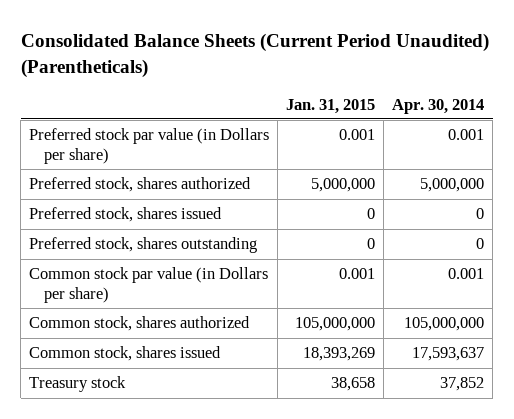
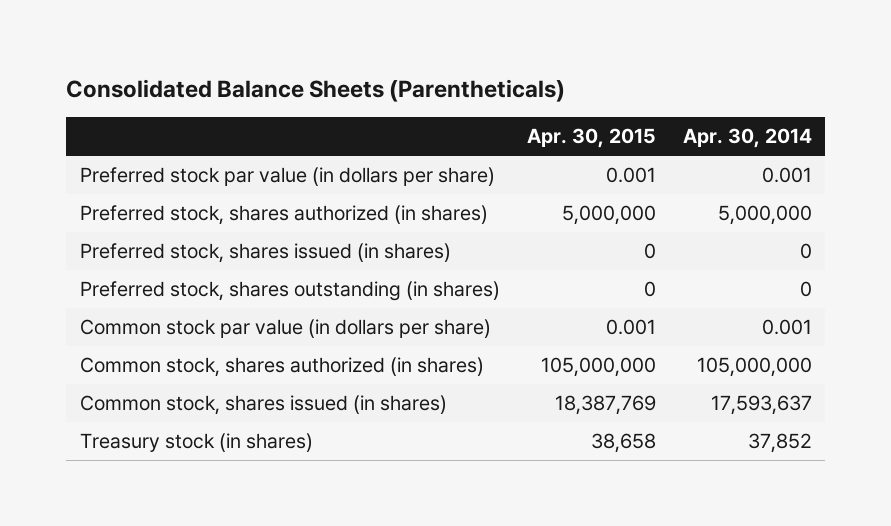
[20,32,489,78] Consolidated Balance Sheets (Current Period Unaudited) (Parentheticals) -> [65,79,565,103] Consolidated Balance Sheets (Parentheticals)
[286,98,376,114] Jan. 31, 2015 -> none
none -> [526,128,656,149] Apr. 30, 2015
[29,128,270,165] Preferred stock par value (in Dollars per share) -> [79,167,495,187] Preferred stock par value (in dollars per share)
[29,177,252,193] Preferred stock, shares authorized -> [79,205,488,226] Preferred stock, shares authorized (in shares)
[29,207,223,223] Preferred stock, shares issued -> [79,243,451,264] Preferred stock, shares issued (in shares)
[29,237,258,254] Preferred stock, shares outstanding -> [79,281,500,302] Preferred stock, shares outstanding (in shares)
[29,267,269,304] Common stock par value (in Dollars per share) -> [79,319,491,339] Common stock par value (in dollars per share)
[29,316,251,332] Common stock, shares authorized -> [79,357,484,378] Common stock, shares authorized (in shares)
[29,346,222,362] Common stock, shares issued -> [79,395,447,416] Common stock, shares issued (in shares)
[29,376,127,393] Treasury stock -> [79,433,313,453] Treasury stock (in shares)

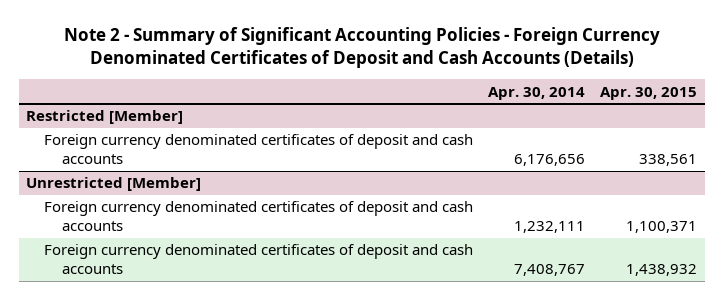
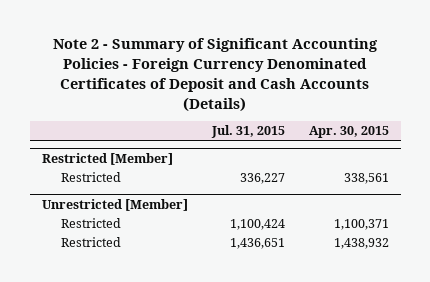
[488,86,586,100] Apr. 30, 2014 -> none
none -> [210,125,285,139] Jul. 31, 2015
[44,134,474,165] Foreign currency denominated certificates of deposit and cash accounts -> [61,172,122,183] Restricted
[44,201,474,232] Foreign currency denominated certificates of deposit and cash accounts -> [61,218,122,229] Restricted
[44,244,474,275] Foreign currency denominated certificates of deposit and cash accounts -> [61,237,122,248] Restricted

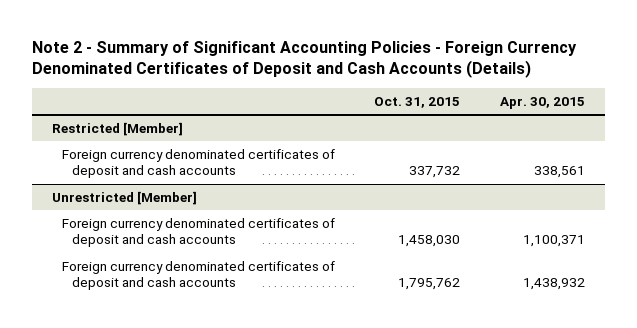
[210,125,285,139] Jul. 31, 2015 -> none
none -> [374,96,461,108] Oct. 31, 2015
[61,172,122,183] Restricted -> [61,148,335,179] Foreign currency denominated certificates of deposit and cash accounts
[61,218,122,229] Restricted -> [61,217,335,248] Foreign currency denominated certificates of deposit and cash accounts
[61,237,122,248] Restricted -> [61,260,335,291] Foreign currency denominated certificates of deposit and cash accounts

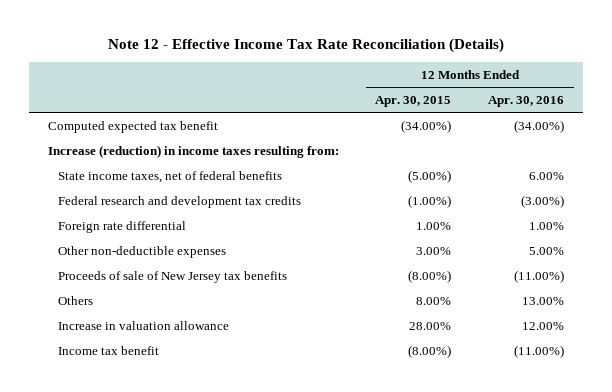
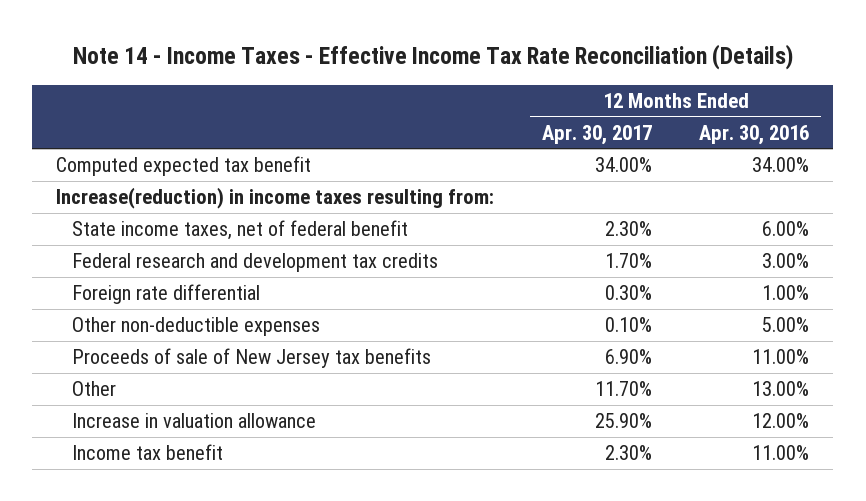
[107,38,504,54] Note 12 - Effective Income Tax Rate Reconciliation (Details) -> [72,44,793,71] Note 14 - Income Taxes - Effective Income Tax Rate Reconciliation (Details)
[375,95,452,107] Apr. 30, 2015 -> none
none -> [541,124,652,145] Apr. 30, 2017
[514,119,565,133] (34.00%) -> [752,157,810,173] 34.00%
[47,144,339,158] Increase (reduction) in income taxes resulting from: -> [56,187,495,210] Increase(reduction) in income taxes resulting from:
[58,170,283,183] State income taxes, net of federal benefits -> [72,220,409,241] State income taxes, net of federal benefit
[521,194,565,208] (3.00%) -> [762,253,810,269] 3.00%
[514,269,565,283] (11.00%) -> [752,349,810,365] 11.00%
[58,295,94,305] Others -> [72,381,117,397] Other
[514,344,565,358] (11.00%) -> [752,445,810,461] 11.00%

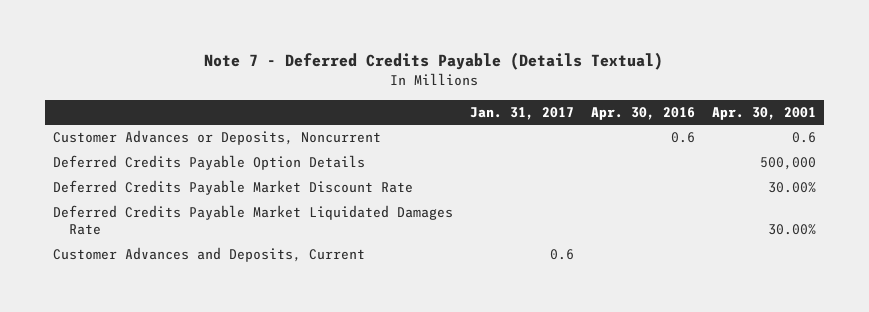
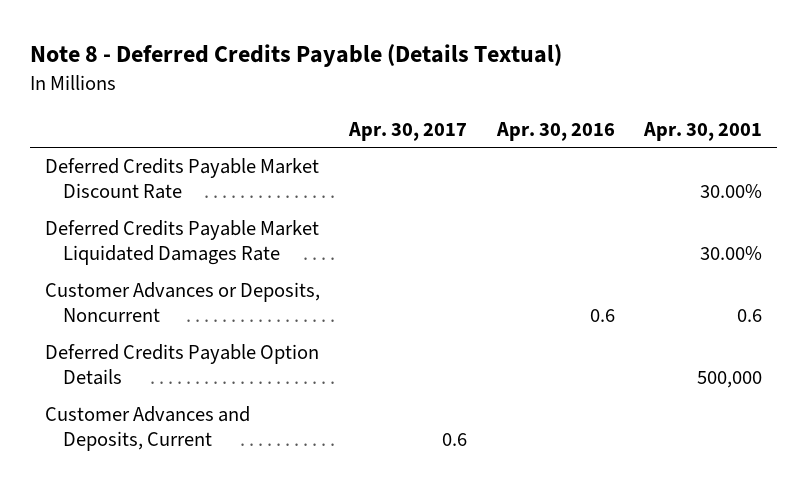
[204,52,664,71] Note 7 - Deferred Credits Payable (Details Textual) -> [30,44,563,68] Note 8 - Deferred Credits Payable (Details Textual)
[469,106,574,120] Jan. 31, 2017 -> none
none -> [348,122,468,142] Apr. 30, 2017
[53,130,382,146] Customer Advances or Deposits, Noncurrent -> [45,281,321,323] Customer Advances or Deposits, Noncurrent
[53,155,366,171] Deferred Credits Payable Option Details -> [45,343,320,386] Deferred Credits Payable Option Details

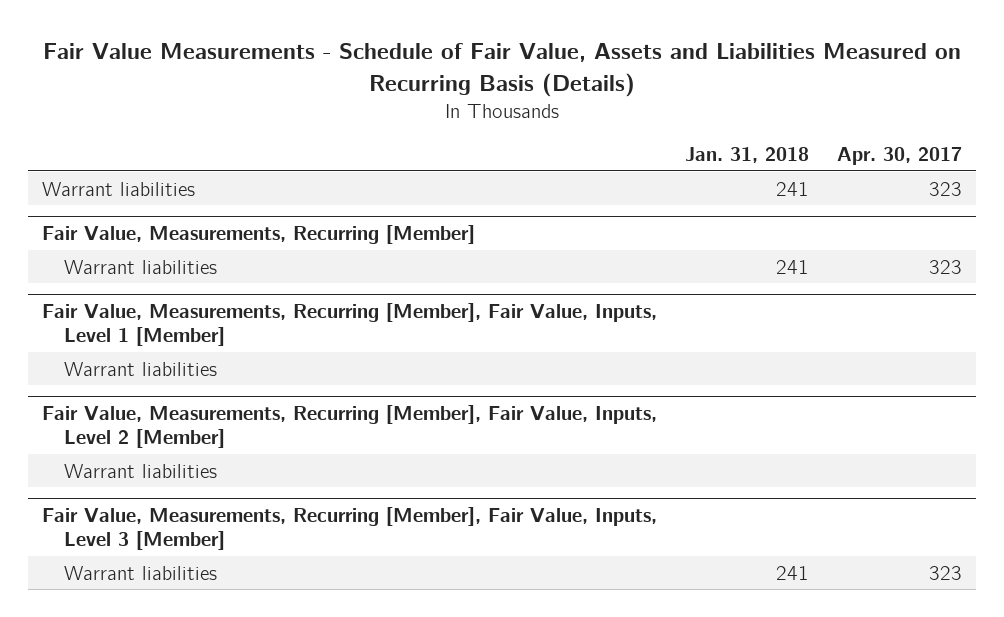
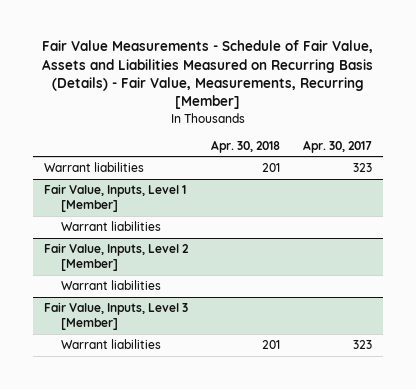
[43,43,962,97] Fair Value Measurements - Schedule of Fair Value, Assets and Liabilities Measured on Recurring Basis (Details) -> [42,40,374,110] Fair Value Measurements - Schedule of Fair Value, Assets and Liabilities Measured on Recurring Basis (Details) - Fair Value, Measurements, Recurring [Member]
[685,147,810,164] Jan. 31, 2018 -> none
none -> [211,139,281,153] Apr. 30, 2018
[64,259,218,274] Warrant liabilities -> none
[42,303,658,346] Fair Value, Measurements, Recurring [Member], Fair Value, Inputs, Level 1 [Member] -> none
[42,225,476,245] Fair Value, Measurements, Recurring [Member] -> [44,184,187,213] Fair Value, Inputs, Level 1 [Member]
[42,405,658,448] Fair Value, Measurements, Recurring [Member], Fair Value, Inputs, Level 2 [Member] -> [44,243,190,272] Fair Value, Inputs, Level 2 [Member]
[42,507,658,550] Fair Value, Measurements, Recurring [Member], Fair Value, Inputs, Level 3 [Member] -> [44,302,189,331] Fair Value, Inputs, Level 3 [Member]

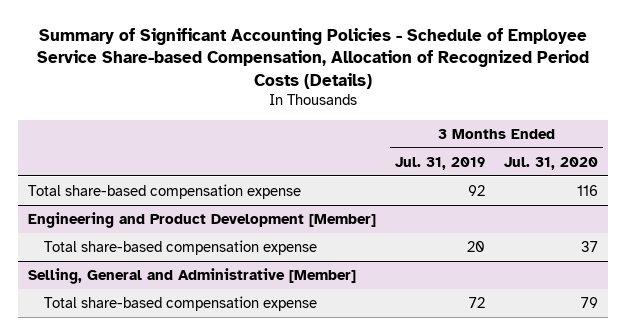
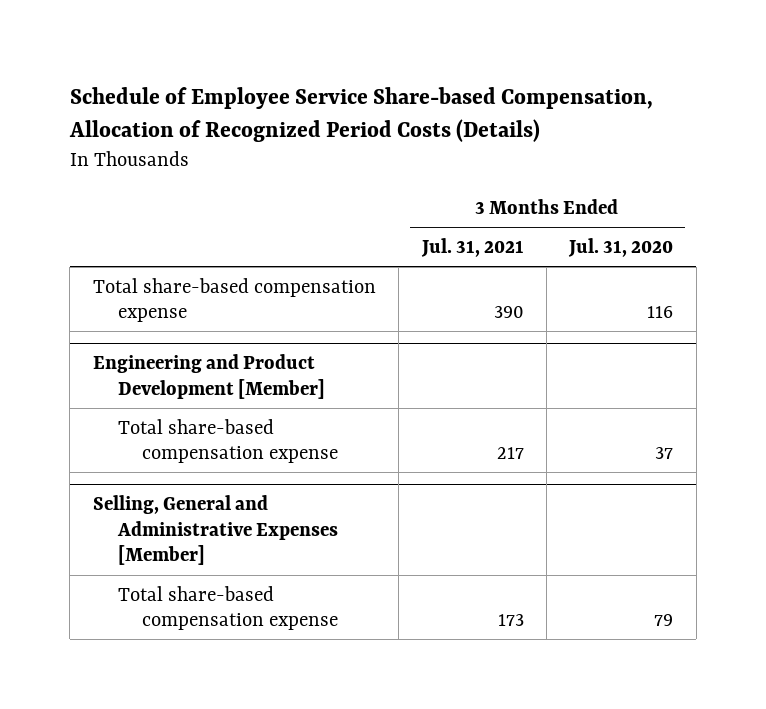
[37,27,590,89] Summary of Significant Accounting Policies - Schedule of Employee Service Share-based Compensation, Allocation of Recognized Period Costs (Details) -> [68,86,653,143] Schedule of Employee Service Share-based Compensation, Allocation of Recognized Period Costs (Details)
[395,156,486,170] Jul. 31, 2019 -> none
none -> [420,237,524,257] Jul. 31, 2021
[27,267,356,284] Selling, General and Administrative [Member] -> [92,495,338,566] Selling, General and Administrative Expenses [Member]

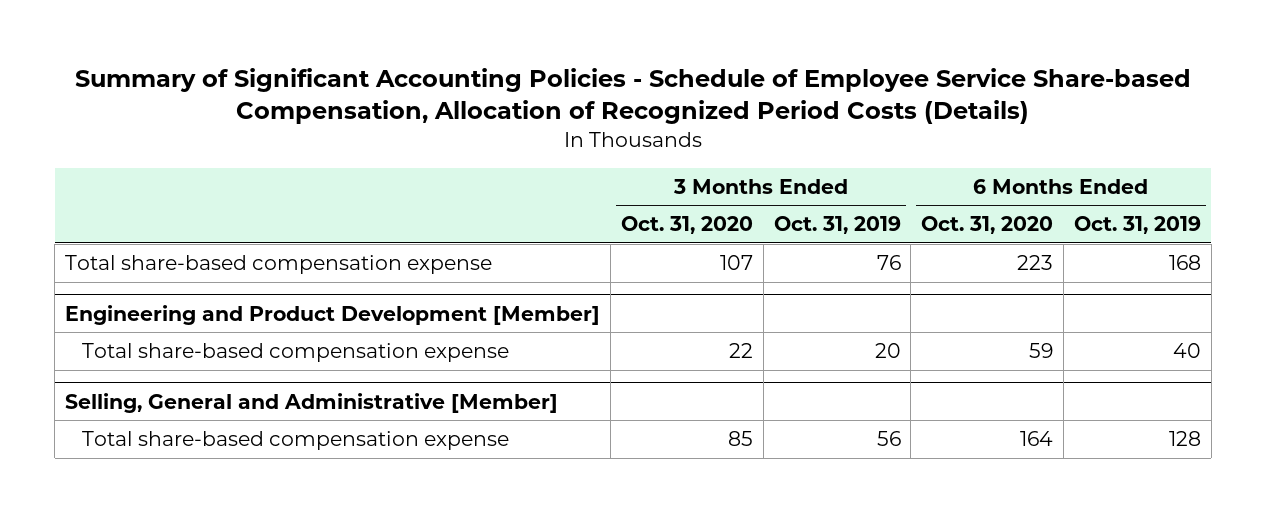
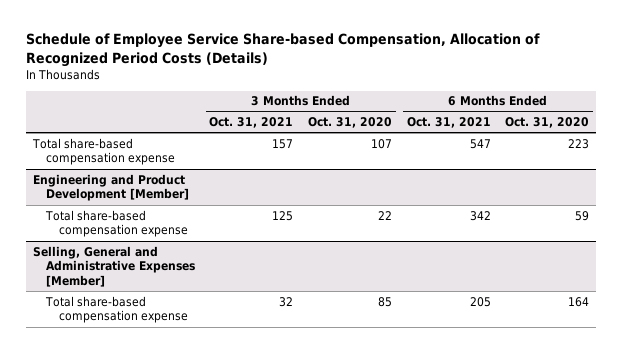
[75,67,1192,125] Summary of Significant Accounting Policies - Schedule of Employee Service Share-based Compensation, Allocation of Recognized Period Costs (Details) -> [25,33,540,67] Schedule of Employee Service Share-based Compensation, Allocation of Recognized Period Costs (Details)
[773,216,901,235] Oct. 31, 2019 -> none
[1074,216,1202,235] Oct. 31, 2019 -> none
none -> [209,117,294,129] Oct. 31, 2021
none -> [406,117,491,129] Oct. 31, 2021
[65,392,559,413] Selling, General and Administrative [Member] -> [32,245,195,288] Selling, General and Administrative Expenses [Member]

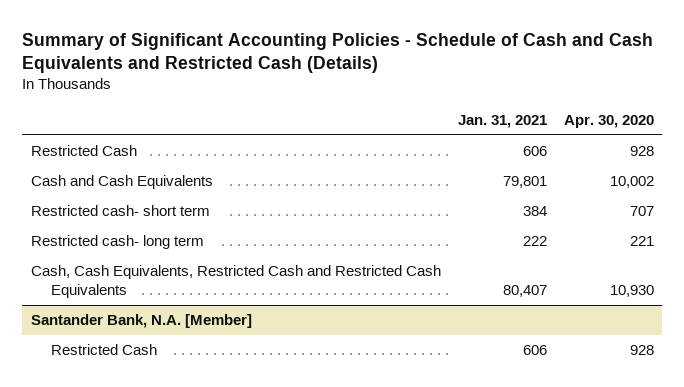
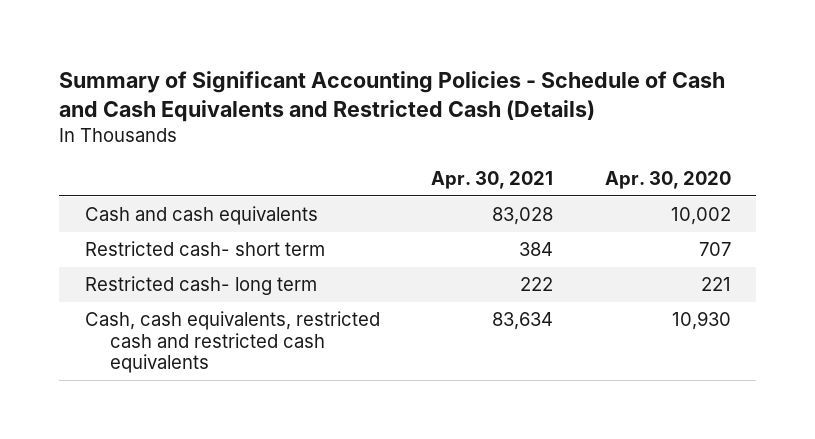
[457,114,547,128] Jan. 31, 2021 -> none
none -> [431,170,554,189] Apr. 30, 2021
[30,145,137,157] Restricted Cash -> none
[30,175,213,190] Cash and Cash Equivalents -> [84,206,318,226] Cash and cash equivalents
[30,314,252,329] Santander Bank, N.A. [Member] -> none
[50,344,157,356] Restricted Cash -> none
[30,265,441,298] Cash, Cash Equivalents, Restricted Cash and Restricted Cash Equivalents -> [84,311,380,374] Cash, cash equivalents, restricted cash and restricted cash equivalents

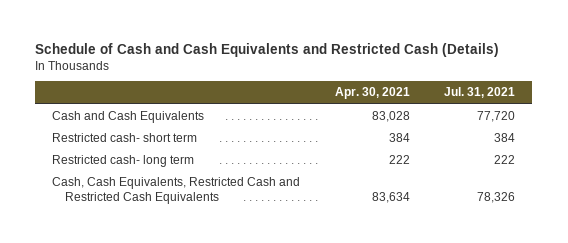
[58,70,725,122] Summary of Significant Accounting Policies - Schedule of Cash and Cash Equivalents and Restricted Cash (Details) -> [35,42,500,57] Schedule of Cash and Cash Equivalents and Restricted Cash (Details)
[604,170,731,189] Apr. 30, 2020 -> none
none -> [444,87,516,99] Jul. 31, 2021
[84,206,318,226] Cash and cash equivalents -> [52,111,205,124] Cash and Cash Equivalents
[84,311,380,374] Cash, cash equivalents, restricted cash and restricted cash equivalents -> [52,177,301,205] Cash, Cash Equivalents, Restricted Cash and Restricted Cash Equivalents

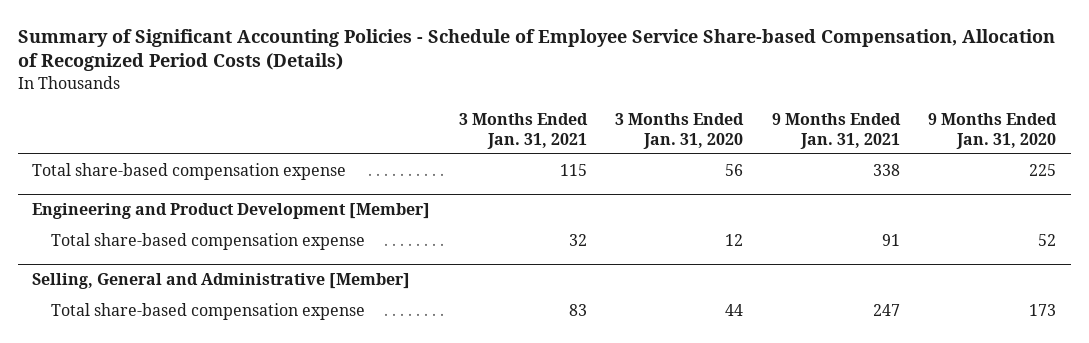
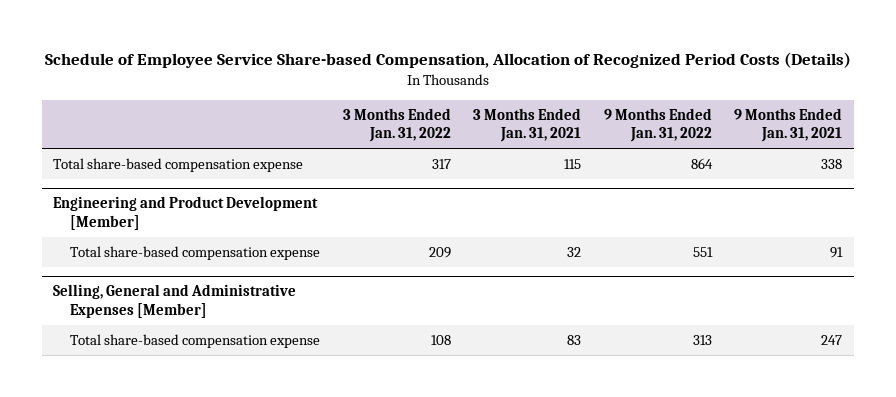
[17,28,1055,72] Summary of Significant Accounting Policies - Schedule of Employee Service Share-based Compensation, Allocation of Recognized Period Costs (Details) -> [44,51,851,68] Schedule of Employee Service Share-based Compensation, Allocation of Recognized Period Costs (Details)
[615,113,745,149] 3 Months Ended Jan. 31, 2020 -> none
[928,113,1058,149] 9 Months Ended Jan. 31, 2020 -> none
none -> [342,107,451,143] 3 Months Ended Jan. 31, 2022
none -> [603,107,712,143] 9 Months Ended Jan. 31, 2022
[32,273,411,290] Selling, General and Administrative [Member] -> [53,284,297,319] Selling, General and Administrative Expenses [Member]

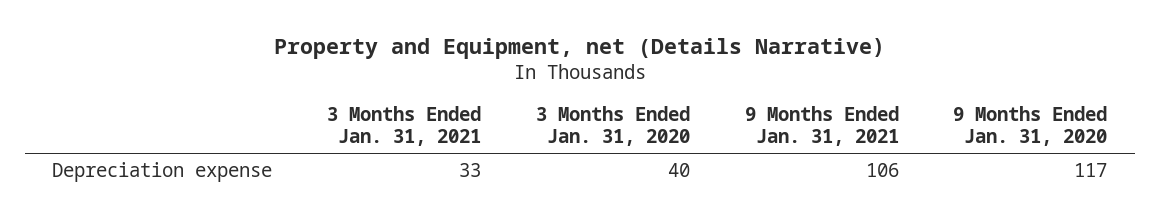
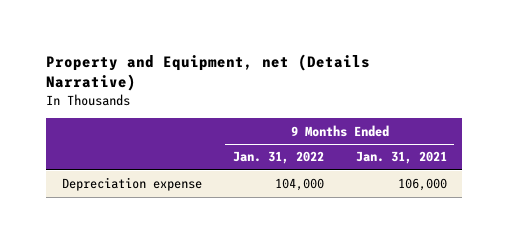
[326,106,481,147] 3 Months Ended Jan. 31, 2021 -> none
[535,106,690,147] 3 Months Ended Jan. 31, 2020 -> none
[953,106,1108,147] 9 Months Ended Jan. 31, 2020 -> none
none -> [233,151,325,165] Jan. 31, 2022
[865,163,899,178] 106 -> [397,178,447,192] 106,000

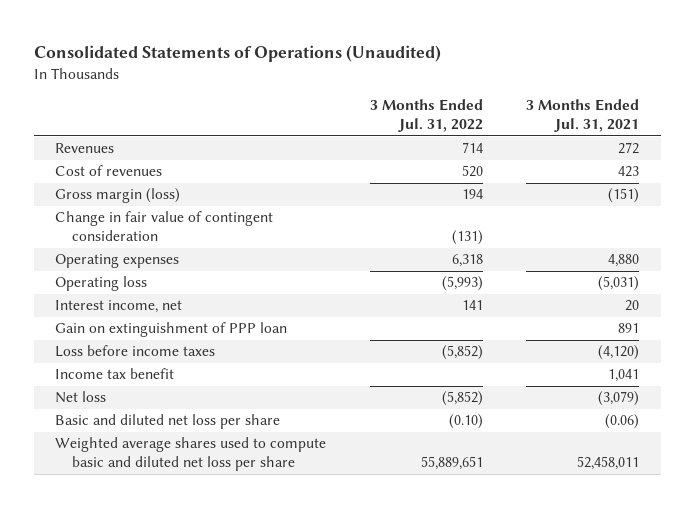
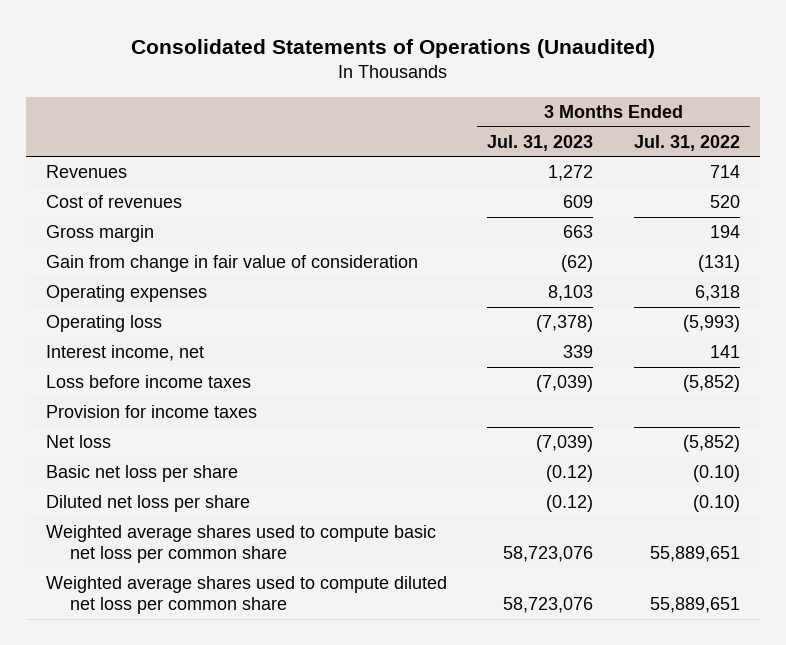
[526,99,640,133] 3 Months Ended Jul. 31, 2021 -> none
none -> [487,134,594,151] Jul. 31, 2023
[55,188,181,204] Gross margin (loss) -> [46,225,155,243] Gross margin
[55,211,274,242] Change in fair value of contingent consideration -> [46,255,419,273] Gain from change in fair value of consideration
[55,322,288,338] Gain on extinguishment of PPP loan -> none
[55,368,175,380] Income tax benefit -> [46,405,258,419] Provision for income taxes
[55,414,281,430] Basic and diluted net loss per share -> [46,465,239,483] Basic net loss per share
none -> [46,495,251,513] Diluted net loss per share
[55,437,327,472] Weighted average shares used to compute basic and diluted net loss per share -> [46,525,437,564] Weighted average shares used to compute basic net loss per common share
none -> [46,576,448,615] Weighted average shares used to compute diluted net loss per common share

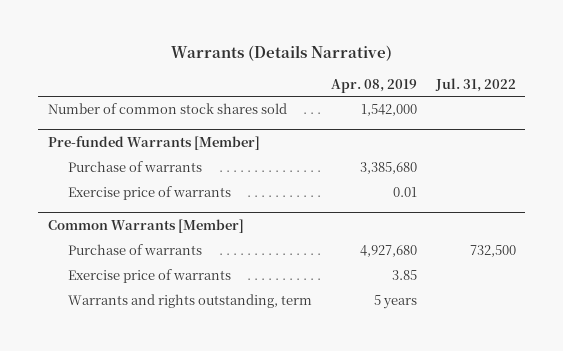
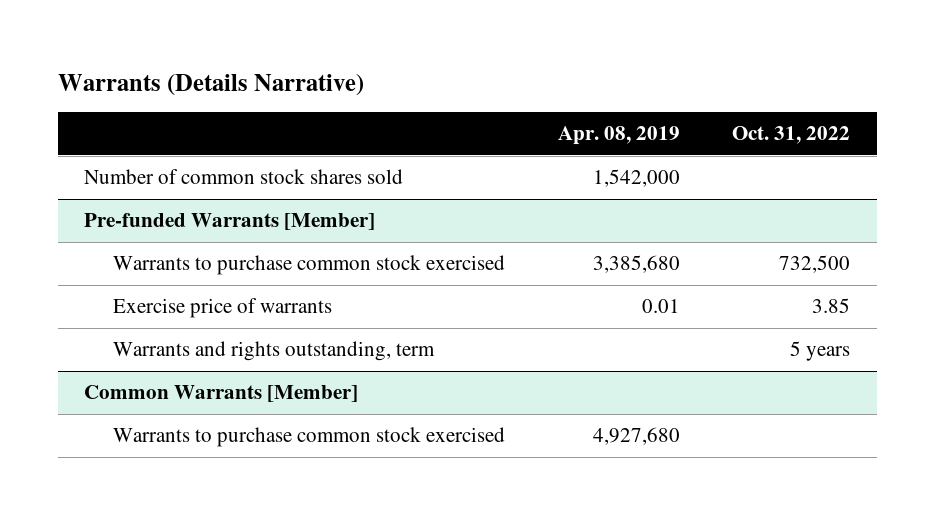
[434,77,516,92] Jul. 31, 2022 -> none
none -> [732,126,851,145] Oct. 31, 2022
[67,161,202,173] Purchase of warrants -> [112,255,505,276] Warrants to purchase common stock exercised
none -> [112,341,435,362] Warrants and rights outstanding, term
[67,269,231,284] Exercise price of warrants -> none
[67,294,312,309] Warrants and rights outstanding, term -> none
[67,244,202,256] Purchase of warrants -> [112,427,505,448] Warrants to purchase common stock exercised

